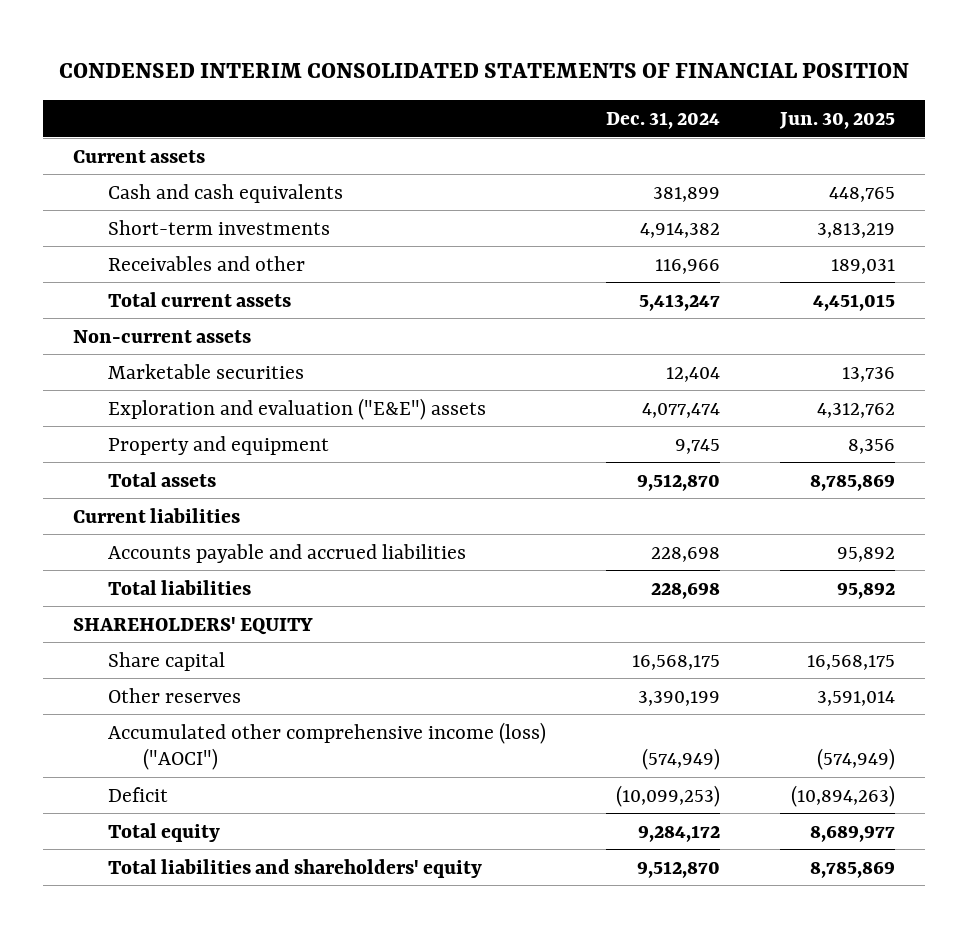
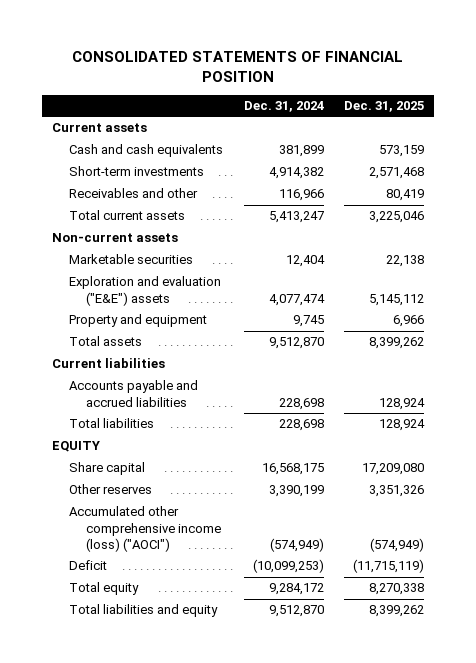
[59,62,910,78] CONDENSED INTERIM CONSOLIDATED STATEMENTS OF FINANCIAL POSITION -> [71,50,403,82] CONSOLIDATED STATEMENTS OF FINANCIAL POSITION
[779,111,896,129] Jun. 30, 2025 -> none
none -> [344,101,425,113] Dec. 31, 2025
[73,616,314,635] SHAREHOLDERS' EQUITY -> [51,441,100,453] EQUITY
[107,858,482,878] Total liabilities and shareholders' equity -> [68,604,218,618] Total liabilities and equity

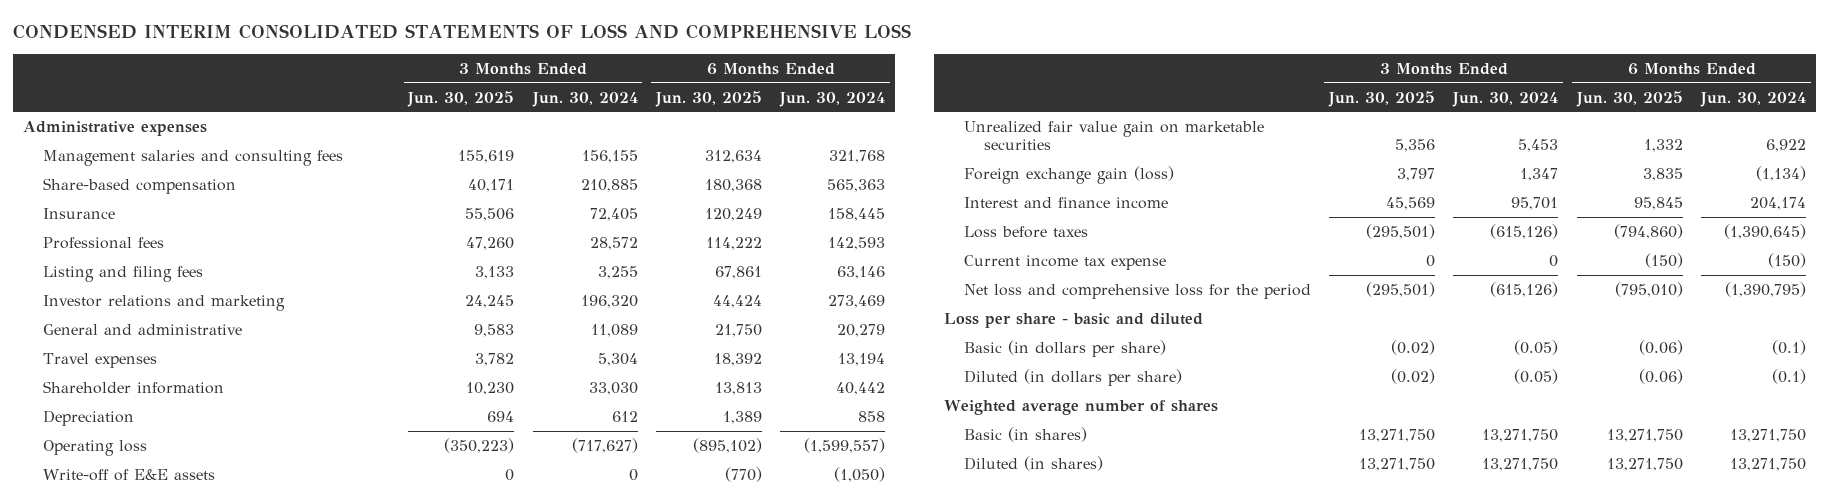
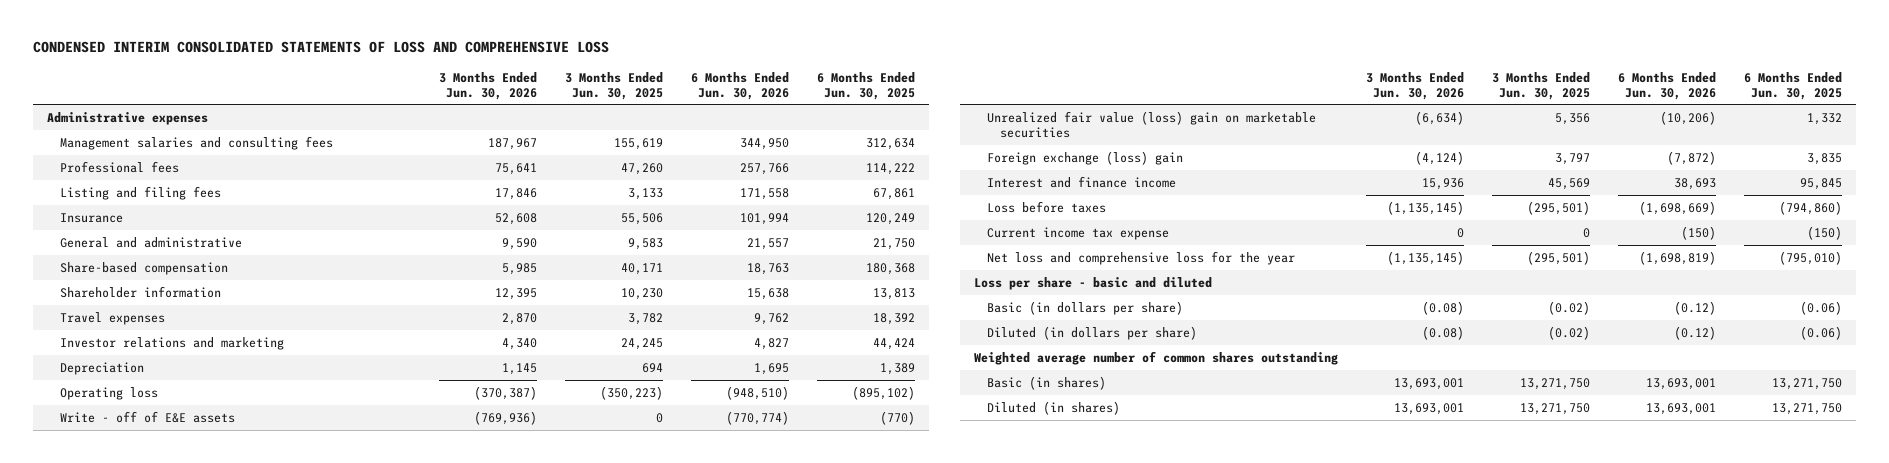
[531,91,638,107] Jun. 30, 2024 -> none
[779,91,886,107] Jun. 30, 2024 -> none
none -> [438,71,537,100] 3 Months Ended Jun. 30, 2026
none -> [690,71,789,100] 6 Months Ended Jun. 30, 2026
[42,207,115,219] Insurance -> [59,212,123,223] Insurance
[42,177,236,194] Share-based compensation -> [59,261,228,275] Share-based compensation
[42,352,157,368] Travel expenses -> [59,311,165,325] Travel expenses
[42,294,285,311] Investor relations and marketing -> [59,336,284,350] Investor relations and marketing
[42,468,215,481] Write-off of E&E assets -> [59,410,235,423] Write - off of E&E assets
[963,120,1264,151] Unrealized fair value gain on marketable securities -> [987,110,1317,138] Unrealized fair value (loss) gain on marketable securities
[963,165,1174,184] Foreign exchange gain (loss) -> [987,150,1184,165] Foreign exchange (loss) gain
[963,283,1311,299] Net loss and comprehensive loss for the period -> [987,250,1296,265] Net loss and comprehensive loss for the year
[943,399,1218,415] Weighted average number of shares -> [974,350,1339,365] Weighted average number of common shares outstanding

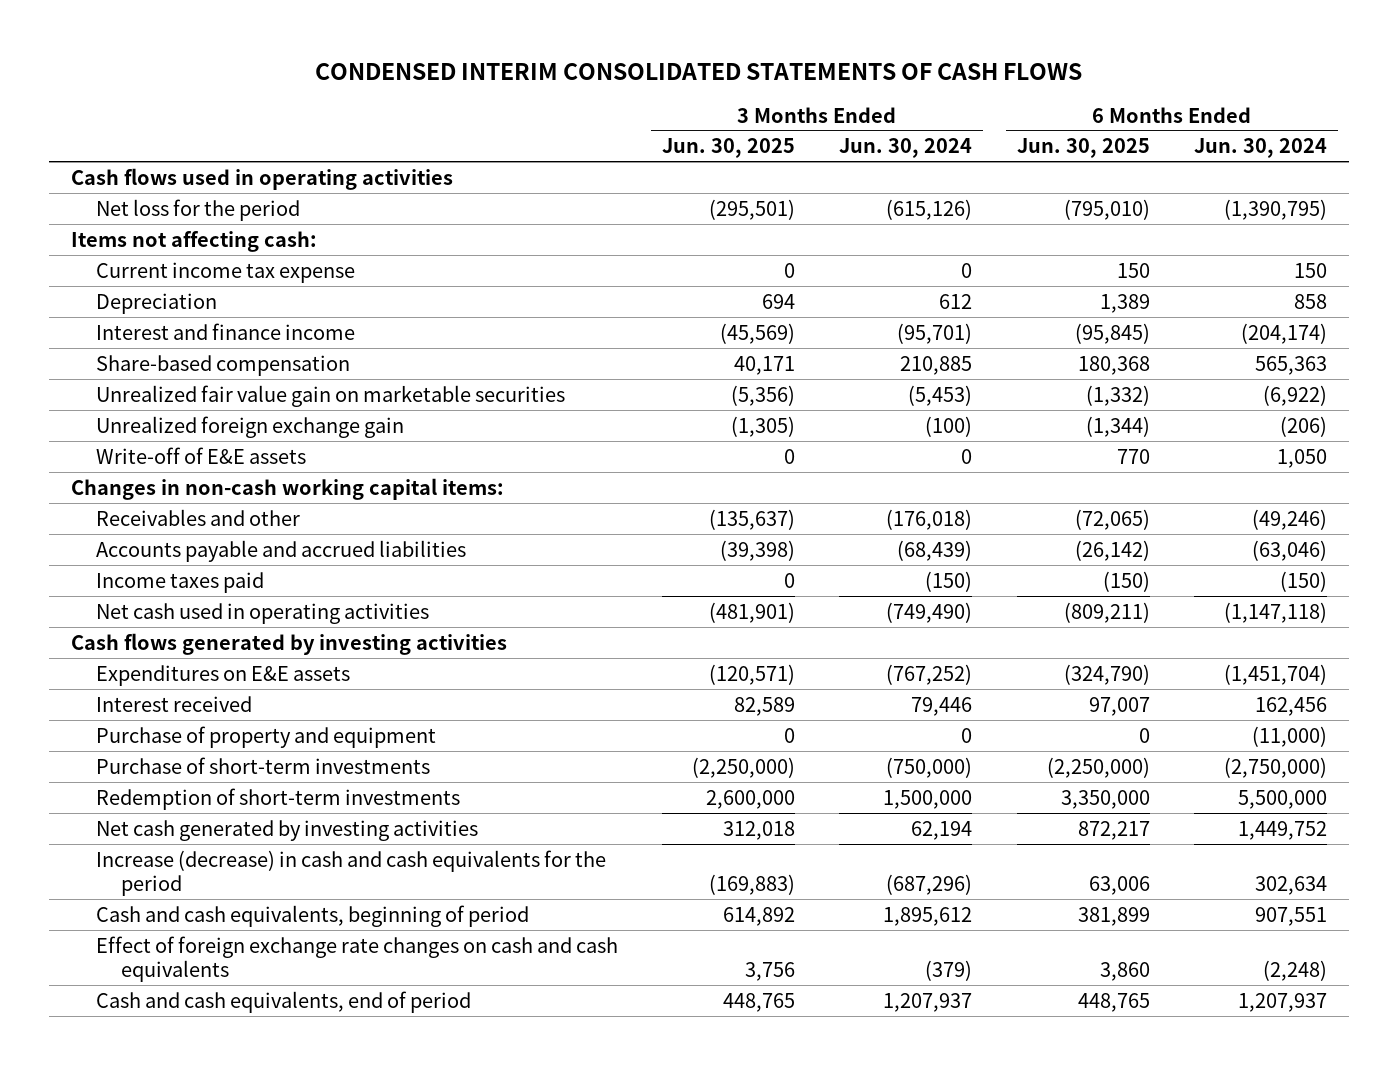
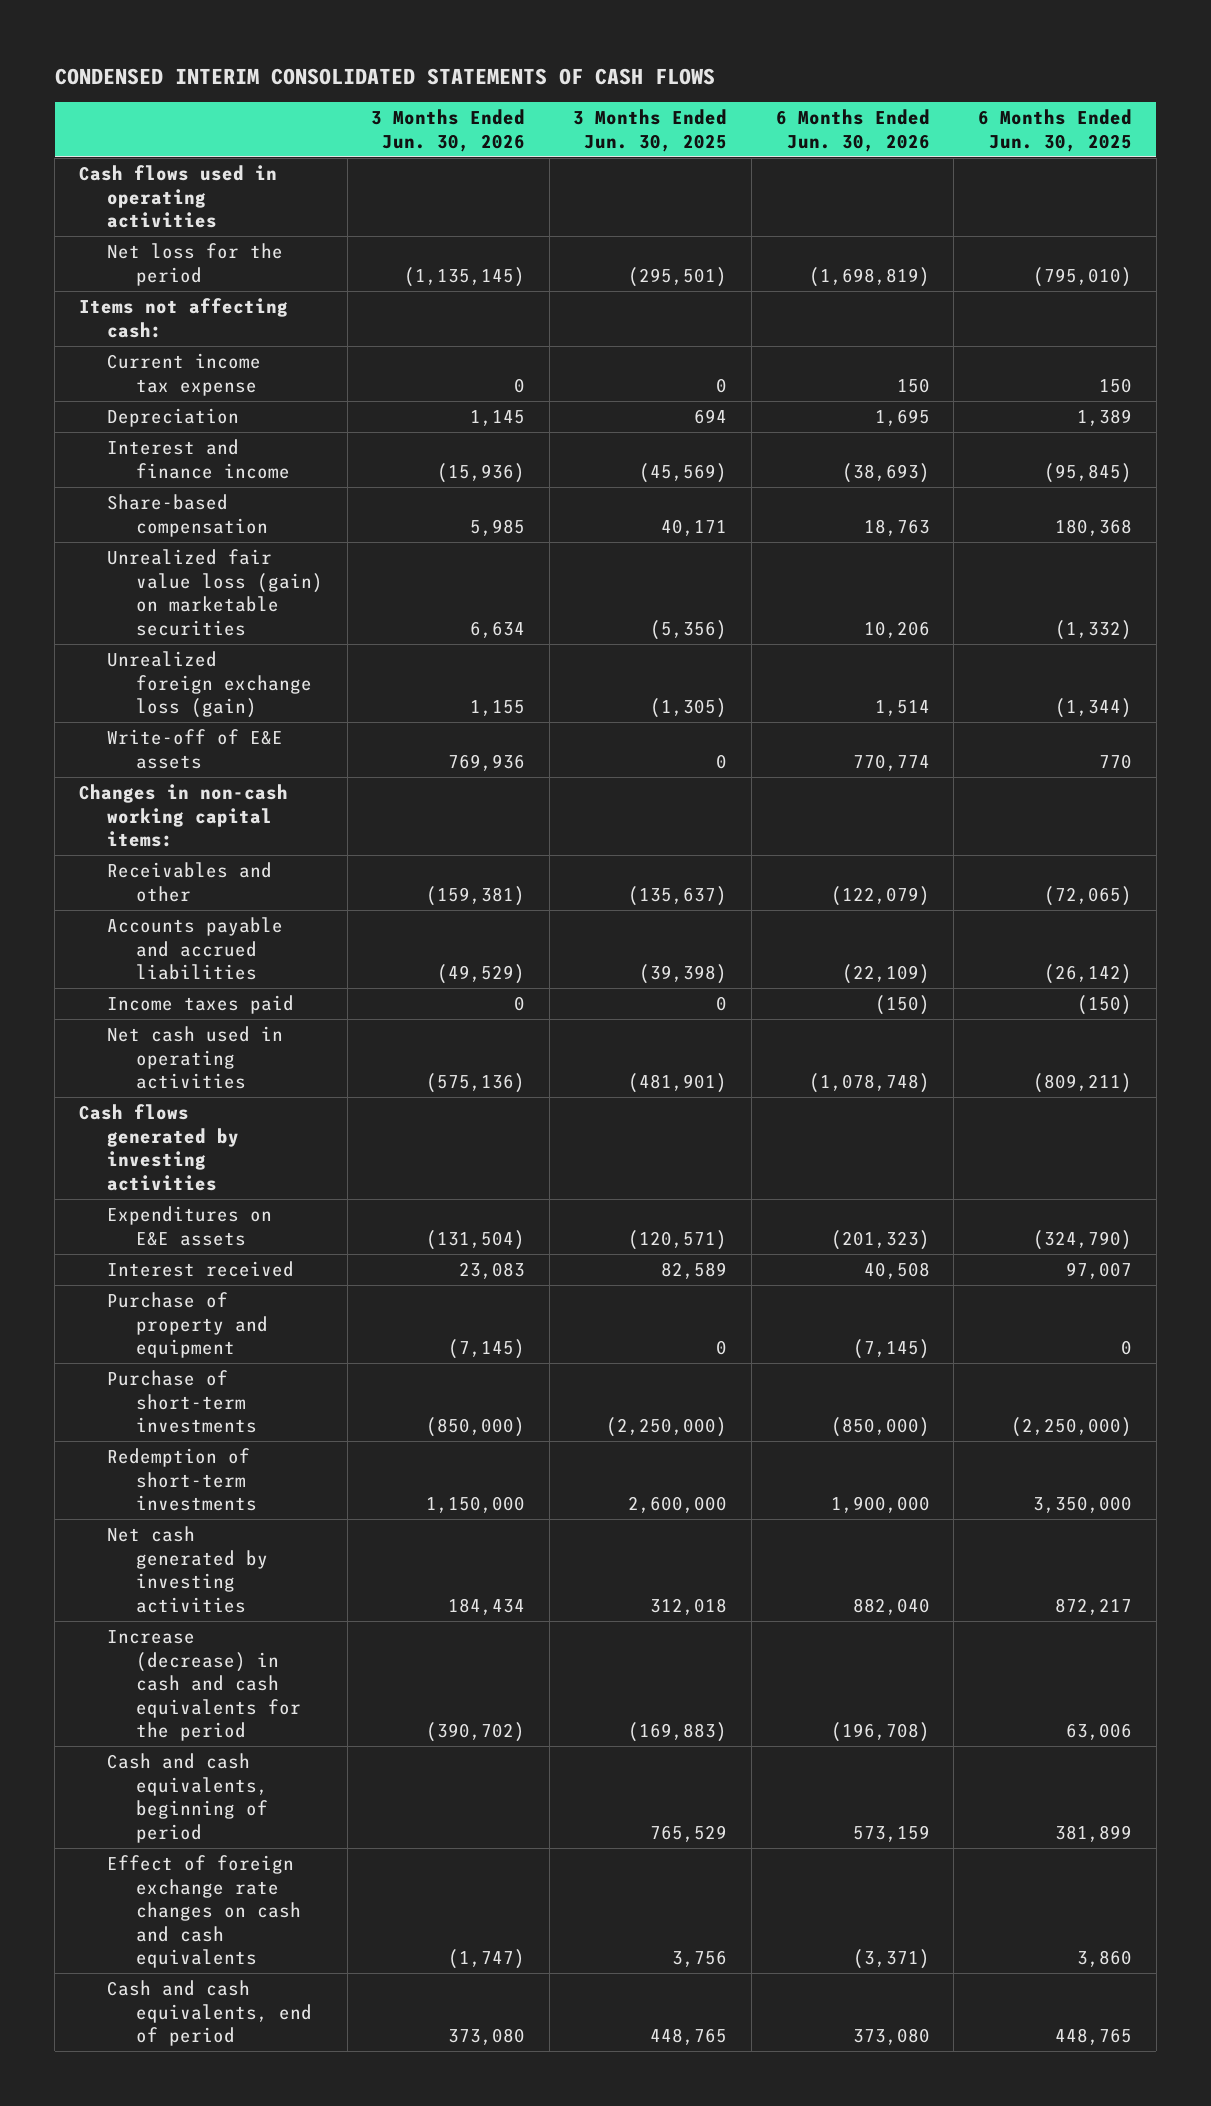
[839,138,973,159] Jun. 30, 2024 -> none
[1193,138,1327,159] Jun. 30, 2024 -> none
none -> [371,109,526,152] 3 Months Ended Jun. 30, 2026
none -> [775,109,930,152] 6 Months Ended Jun. 30, 2026
[95,384,565,407] Unrealized fair value gain on marketable securities -> [107,549,323,636] Unrealized fair value loss (gain) on marketable securities
[95,415,404,438] Unrealized foreign exchange gain -> [107,651,312,719] Unrealized foreign exchange loss (gain)
[723,906,796,926] 614,892 -> [650,1824,728,1842] 765,529

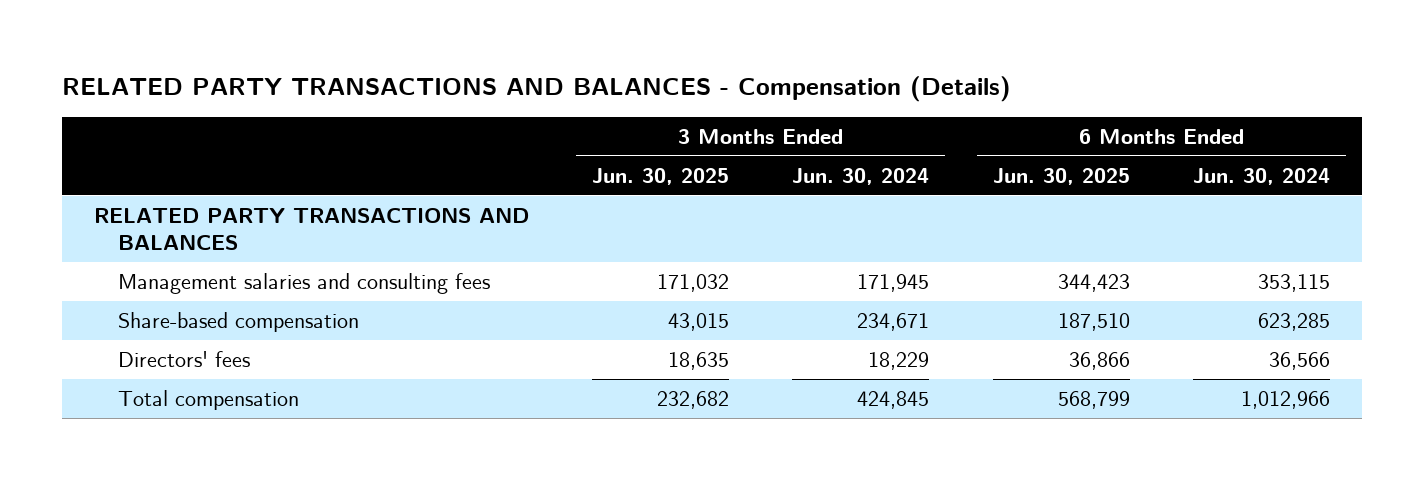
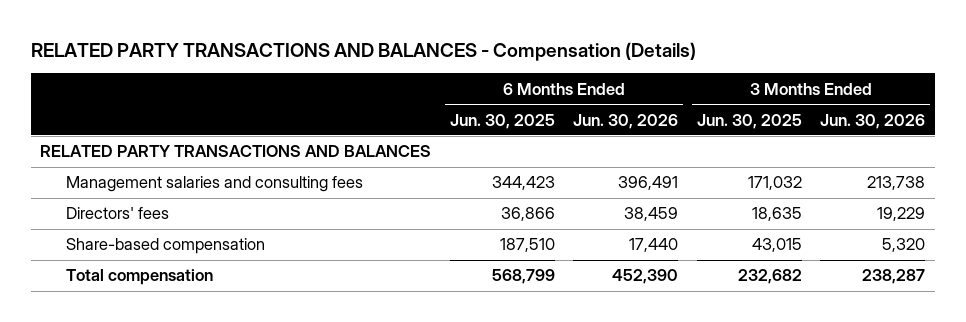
[792,167,930,185] Jun. 30, 2024 -> none
[1193,167,1331,185] Jun. 30, 2024 -> none
none -> [573,113,679,129] Jun. 30, 2026
none -> [820,113,926,129] Jun. 30, 2026
[118,311,360,332] Share-based compensation -> [65,238,265,255] Share-based compensation

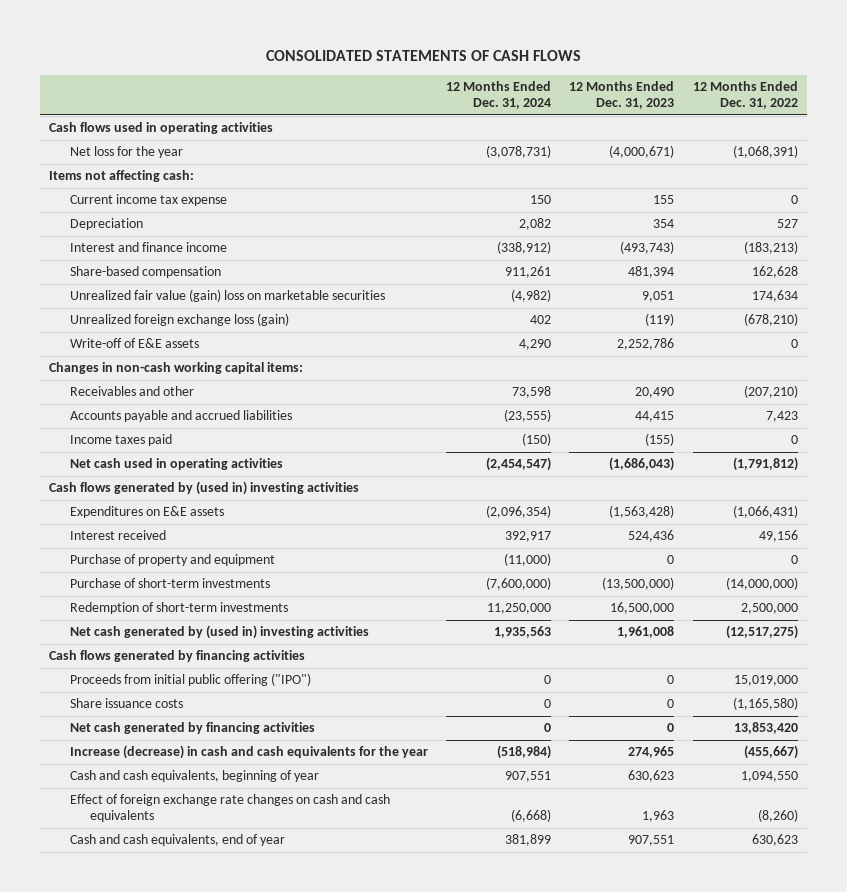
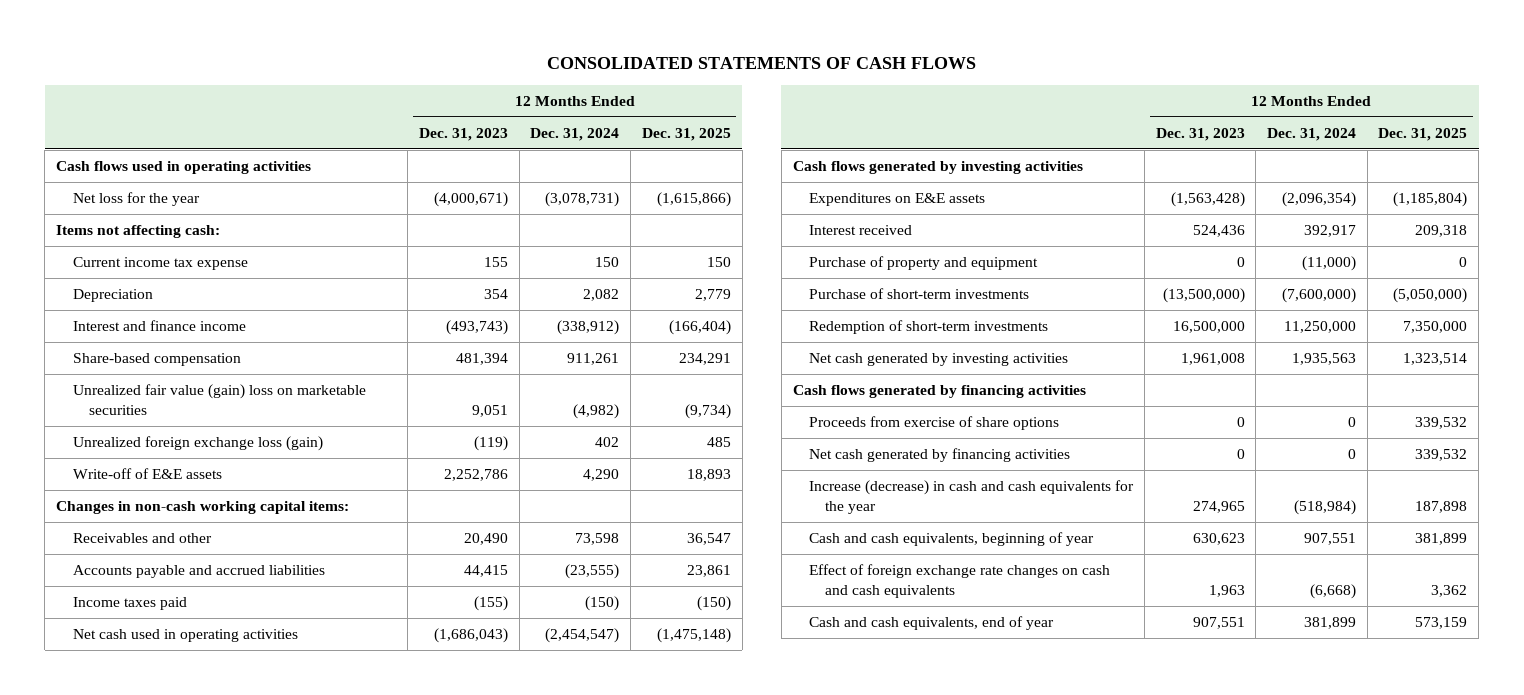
[692,80,798,110] 12 Months Ended Dec. 31, 2022 -> none
none -> [641,128,731,142] Dec. 31, 2025
[49,481,360,496] Cash flows generated by (used in) investing activities -> [792,161,1083,175] Cash flows generated by investing activities
[69,625,369,640] Net cash generated by (used in) investing activities -> [809,353,1069,367] Net cash generated by investing activities
[69,698,183,709] Share issuance costs -> none
[69,673,311,687] Proceeds from initial public offering ("IPO") -> [809,416,1060,431] Proceeds from exercise of share options

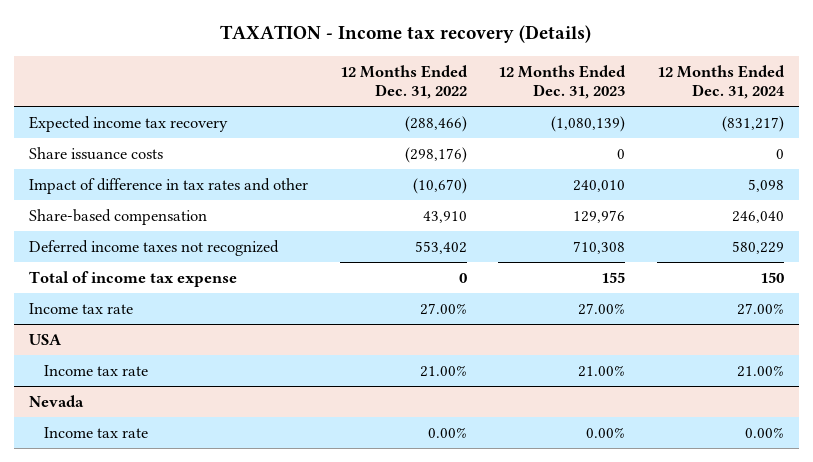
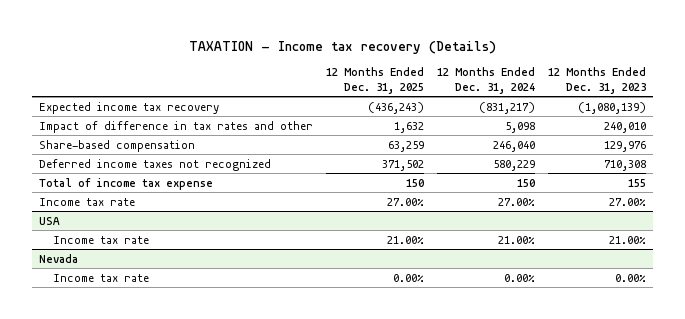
[339,64,468,100] 12 Months Ended Dec. 31, 2022 -> none
none -> [326,66,425,94] 12 Months Ended Dec. 31, 2025
[29,146,164,160] Share issuance costs -> none

